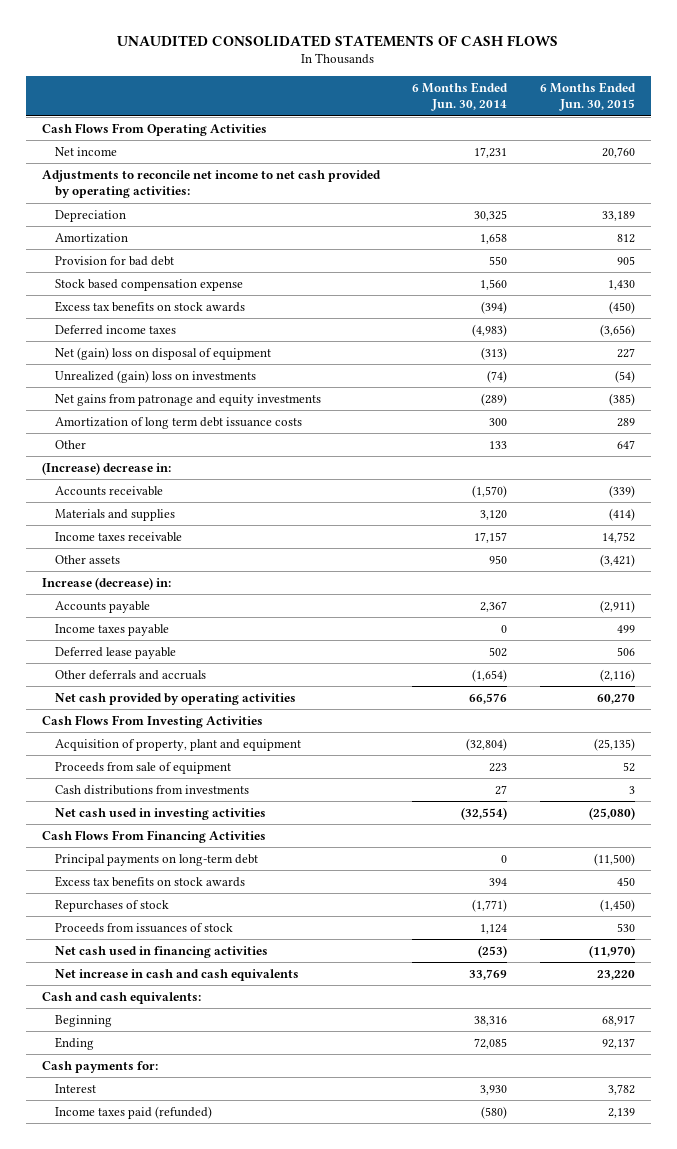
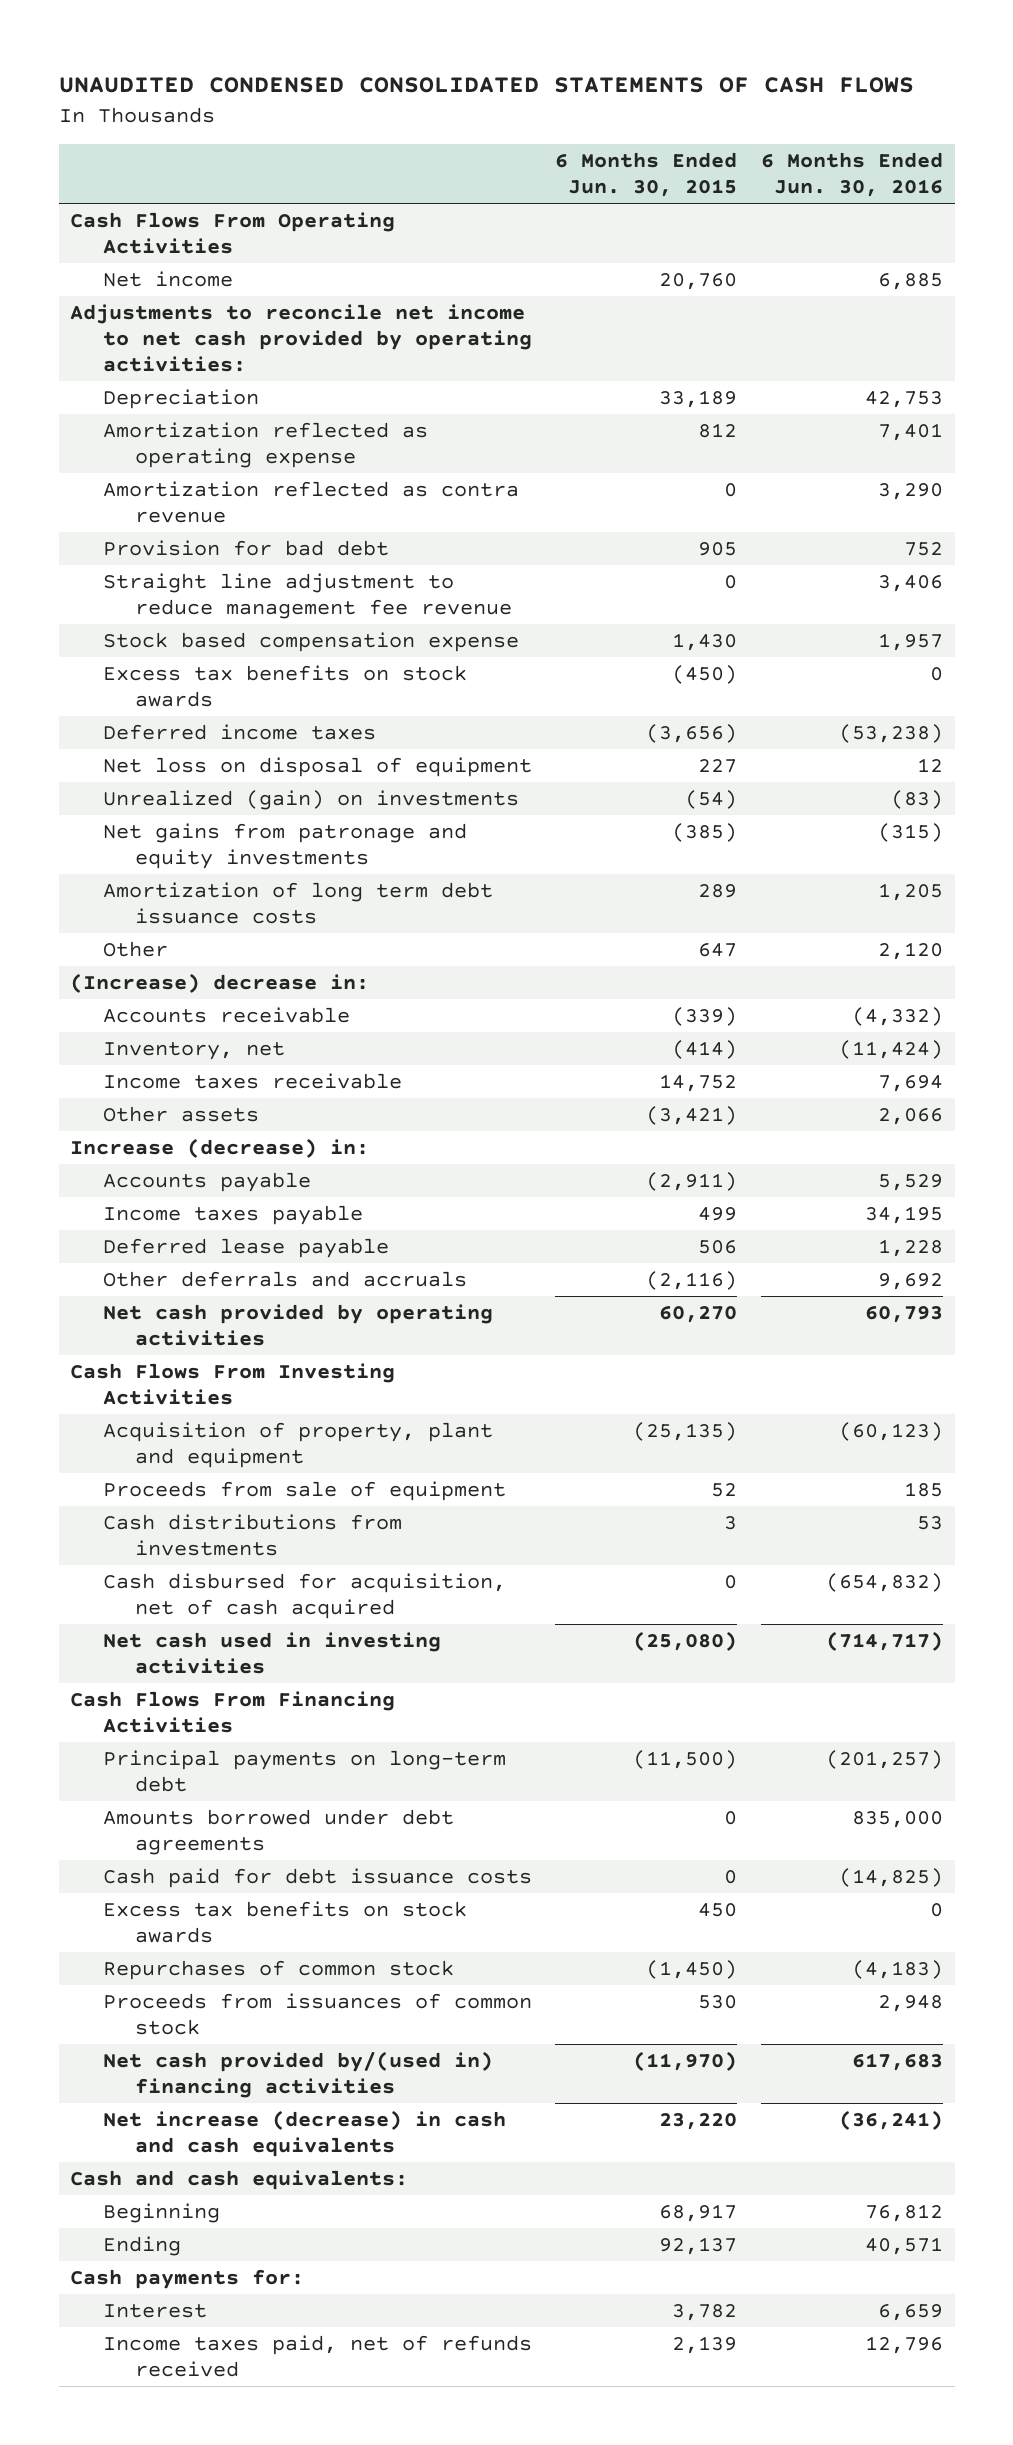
[117,34,559,47] UNAUDITED CONSOLIDATED STATEMENTS OF CASH FLOWS -> [58,77,914,94] UNAUDITED CONDENSED CONSOLIDATED STATEMENTS OF CASH FLOWS
[412,81,509,112] 6 Months Ended Jun. 30, 2014 -> none
none -> [760,151,943,198] 6 Months Ended Jun. 30, 2016
[55,232,129,243] Amortization -> [102,422,428,469] Amortization reflected as operating expense
none -> [102,481,519,524] Amortization reflected as contra revenue
none -> [102,573,512,620] Straight line adjustment to reduce management fee revenue
[55,346,272,360] Net (gain) loss on disposal of equipment -> [102,757,532,778] Net loss on disposal of equipment
[55,369,257,383] Unrealized (gain) loss on investments -> [102,790,519,811] Unrealized (gain) on investments
[55,508,176,521] Materials and supplies -> [102,1042,285,1061] Inventory, net
none -> [102,1573,506,1620] Cash disbursed for acquisition, net of cash acquired
none -> [102,1809,454,1856] Amounts borrowed under debt agreements
none -> [102,1868,532,1889] Cash paid for debt issuance costs
[55,899,170,912] Repurchases of stock -> [102,1960,454,1981] Repurchases of common stock
[55,922,234,933] Proceeds from issuances of stock -> [102,1993,532,2036] Proceeds from issuances of common stock
[55,945,269,958] Net cash used in financing activities -> [102,2051,493,2099] Net cash provided by/(used in) financing activities
[55,968,300,981] Net increase in cash and cash equivalents -> [102,2110,506,2158] Net increase (decrease) in cash and cash equivalents
[55,1105,213,1119] Income taxes paid (refunded) -> [102,2335,532,2378] Income taxes paid, net of refunds received

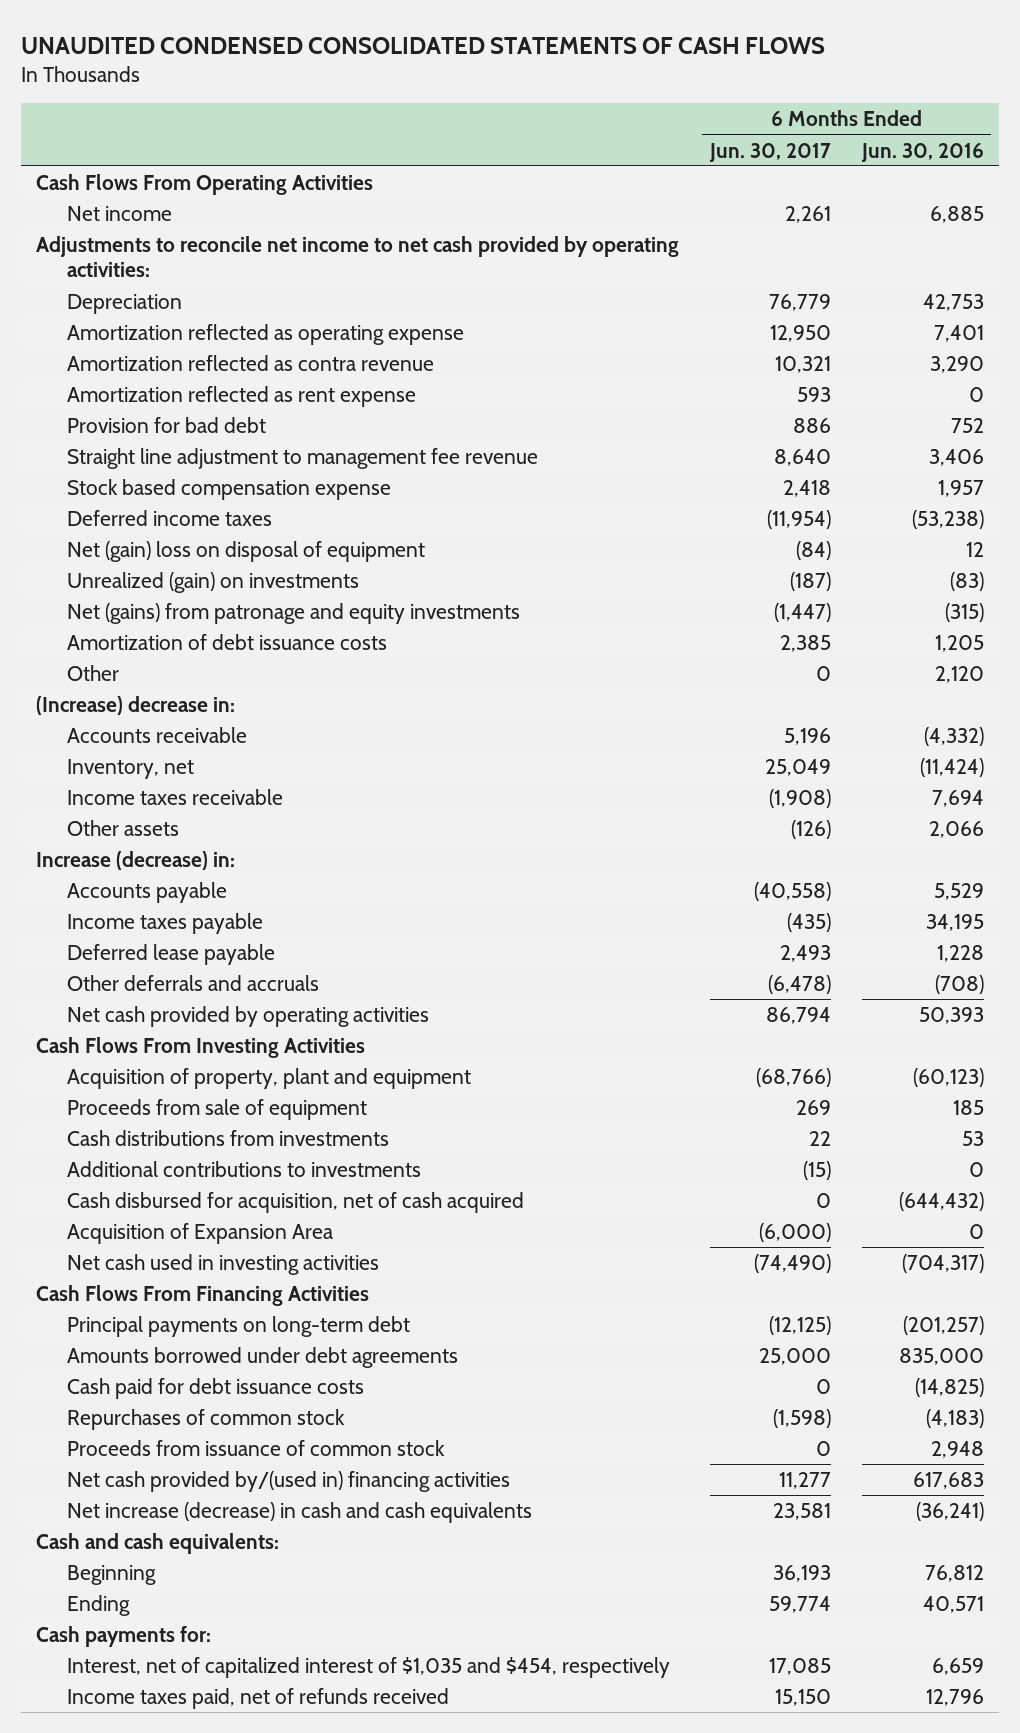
[555,151,738,198] 6 Months Ended Jun. 30, 2015 -> none
none -> [709,142,832,162] Jun. 30, 2017
none -> [67,386,417,408] Amortization reflected as rent expense
[102,573,512,620] Straight line adjustment to reduce management fee revenue -> [67,448,539,470] Straight line adjustment to management fee revenue
[102,665,467,708] Excess tax benefits on stock awards -> none
[102,757,532,778] Net loss on disposal of equipment -> [67,541,426,563] Net (gain) loss on disposal of equipment
[102,823,467,870] Net gains from patronage and equity investments -> [67,603,521,625] Net (gains) from patronage and equity investments
[102,882,493,925] Amortization of long term debt issuance costs -> [67,634,388,651] Amortization of debt issuance costs
[877,1273,943,1291] 9,692 -> [934,975,984,995] (708)
[864,1306,943,1324] 60,793 -> [918,1007,984,1025] 50,393
none -> [67,1161,422,1178] Additional contributions to investments
[825,1573,943,1593] (654,832) -> [898,1192,984,1212] (644,432)
none -> [67,1223,334,1245] Acquisition of Expansion Area
[825,1631,943,1652] (714,717) -> [901,1254,984,1274] (704,317)
[102,1901,467,1944] Excess tax benefits on stock awards -> none
[102,1993,532,2036] Proceeds from issuances of common stock -> [67,1440,446,1457] Proceeds from issuance of common stock
[102,2304,207,2319] Interest -> [67,1657,671,1679] Interest, net of capitalized interest of $1,035 and $454, respectively

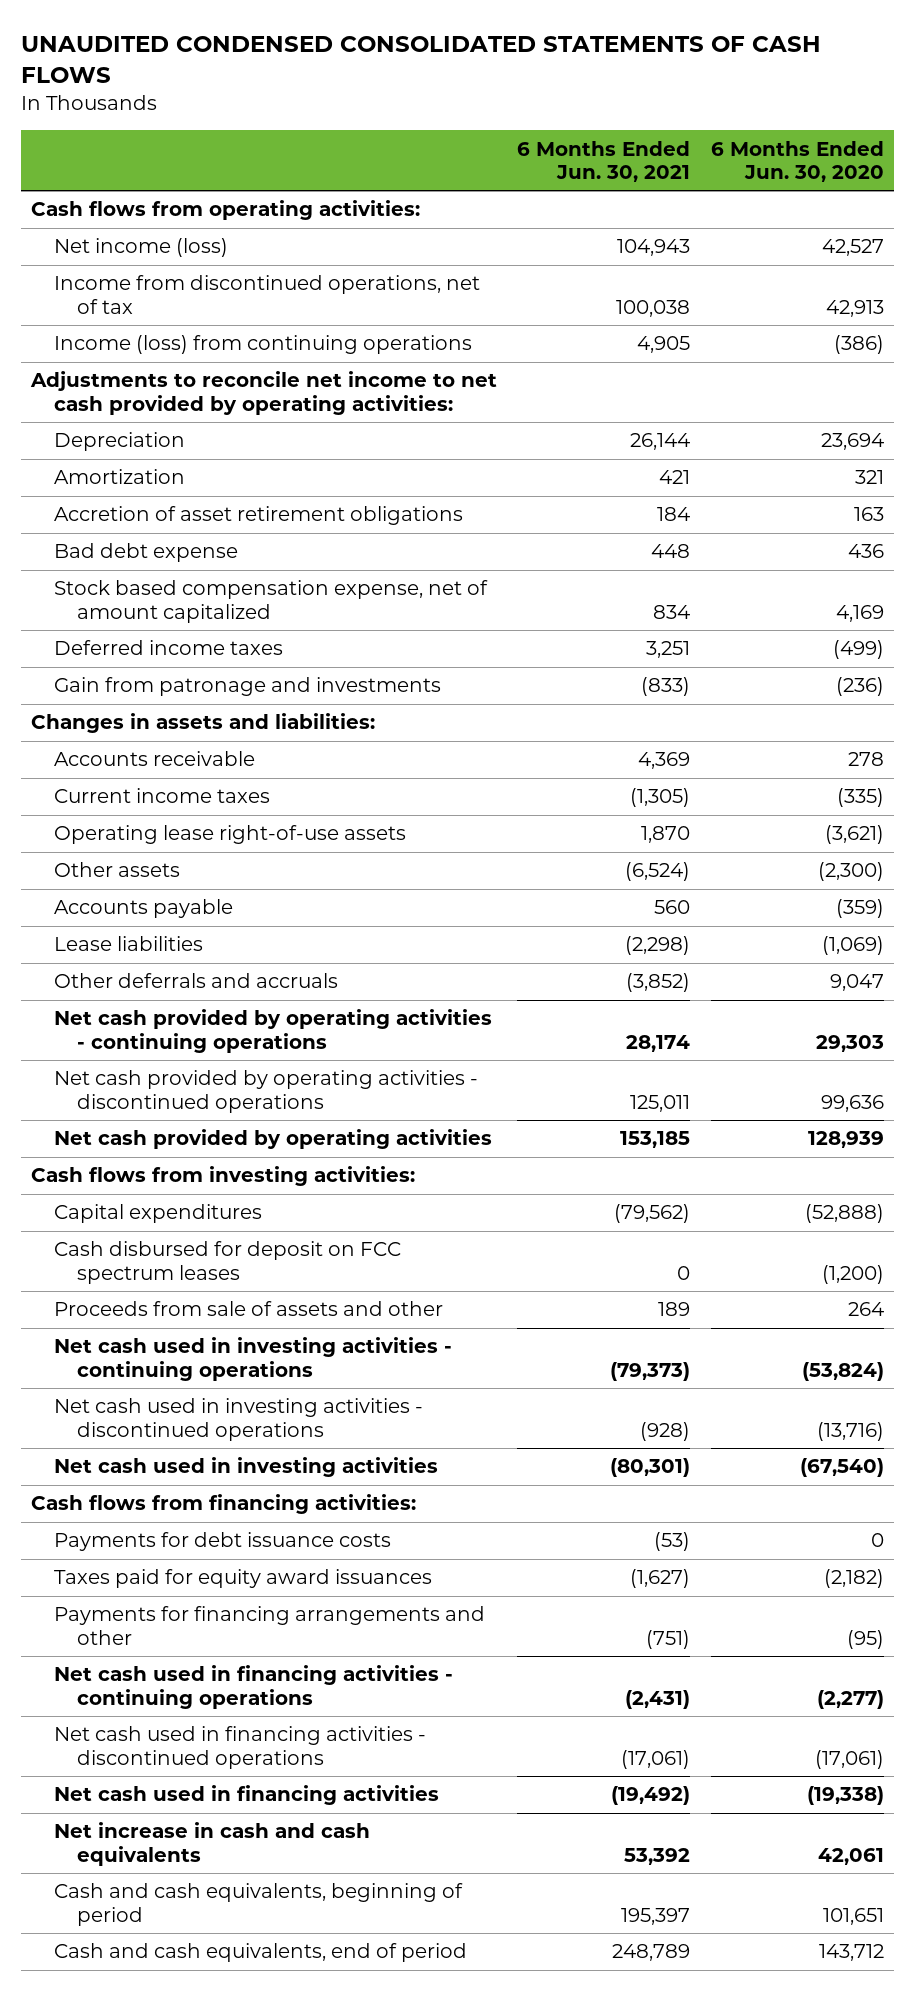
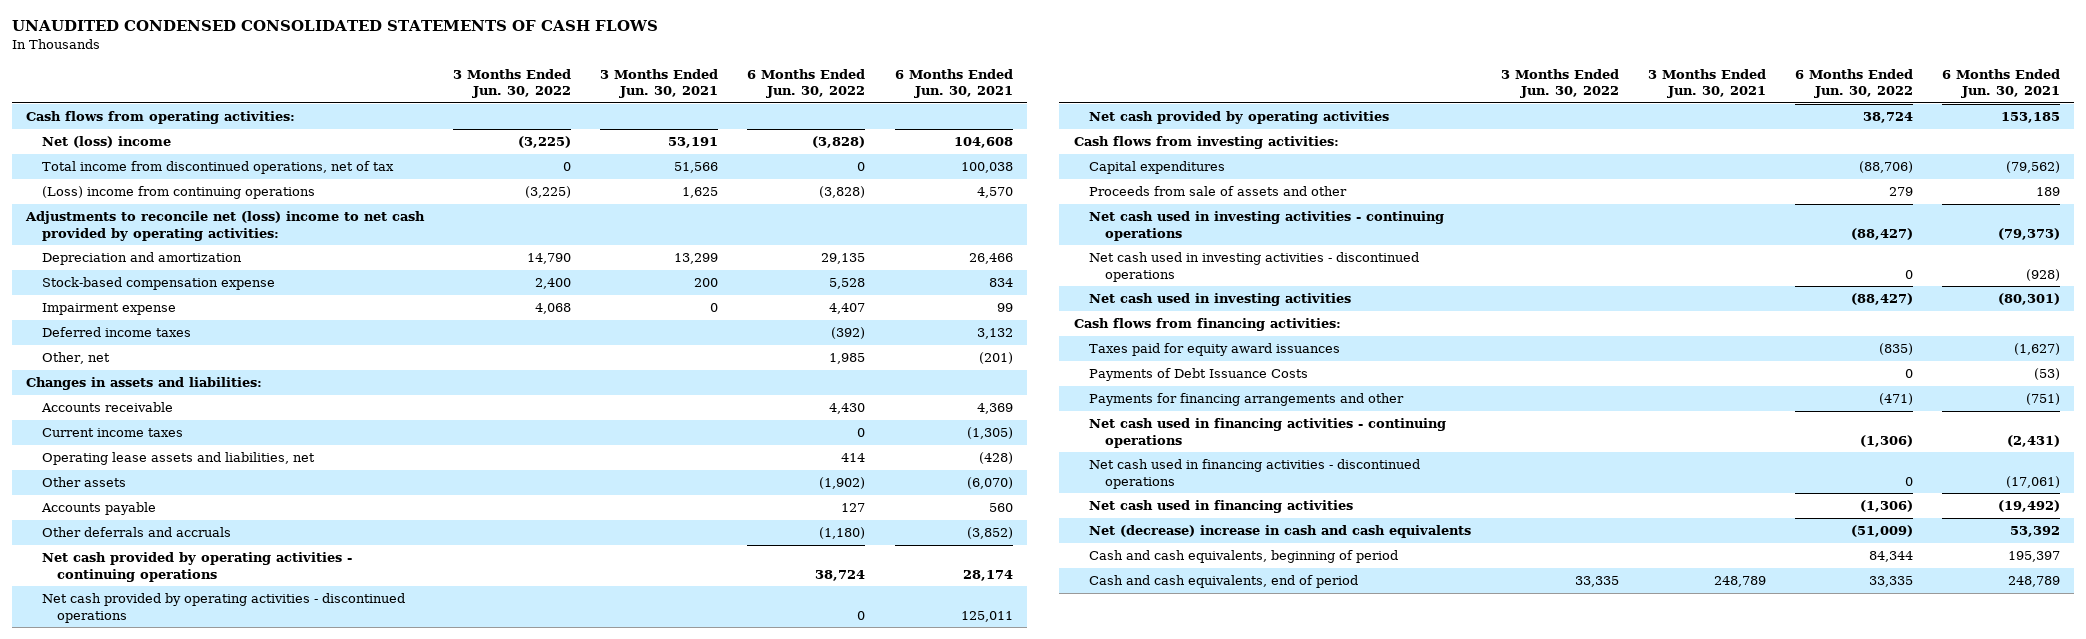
[710,140,884,182] 6 Months Ended Jun. 30, 2020 -> none
none -> [453,68,572,98] 3 Months Ended Jun. 30, 2022
none -> [600,68,719,98] 3 Months Ended Jun. 30, 2021
none -> [747,68,866,98] 6 Months Ended Jun. 30, 2022
[54,432,186,452] Depreciation -> none
[54,469,186,485] Amortization -> none
[54,506,464,526] Accretion of asset retirement obligations -> none
[54,543,239,563] Bad debt expense -> none
[54,677,442,697] Gain from patronage and investments -> none
[54,238,229,258] Net income (loss) -> [41,136,171,149] Net (loss) income
[617,239,691,257] 104,943 -> [953,137,1013,149] 104,608
[54,275,481,314] Income from discontinued operations, net of tax -> [41,161,394,175] Total income from discontinued operations, net of tax
[54,335,473,355] Income (loss) from continuing operations -> [41,186,315,200] (Loss) income from continuing operations
[637,336,691,354] 4,905 -> [976,187,1013,199] 4,570
[29,371,497,415] Adjustments to reconcile net income to net cash provided by operating activities: -> [25,211,426,241] Adjustments to reconcile net (loss) income to net cash provided by operating activities:
none -> [41,252,242,266] Depreciation and amortization
[54,580,489,623] Stock based compensation expense, net of amount capitalized -> [41,277,275,291] Stock-based compensation expense
none -> [41,303,176,316] Impairment expense
[646,641,691,659] 3,251 -> [976,328,1013,340] 3,132
none -> [41,352,110,365] Other, net
[54,825,407,845] Operating lease right-of-use assets -> none
none -> [41,452,315,466] Operating lease assets and liabilities, net
[625,862,691,882] (6,524) -> [966,477,1013,490] (6,070)
[54,936,204,952] Lease liabilities -> none
[54,1241,402,1284] Cash disbursed for deposit on FCC spectrum leases -> none
[54,1532,392,1552] Payments for debt issuance costs -> none
none -> [1089,368,1309,382] Payments of Debt Issuance Costs
[54,1822,371,1866] Net increase in cash and cash equivalents -> [1089,525,1472,539] Net (decrease) increase in cash and cash equivalents

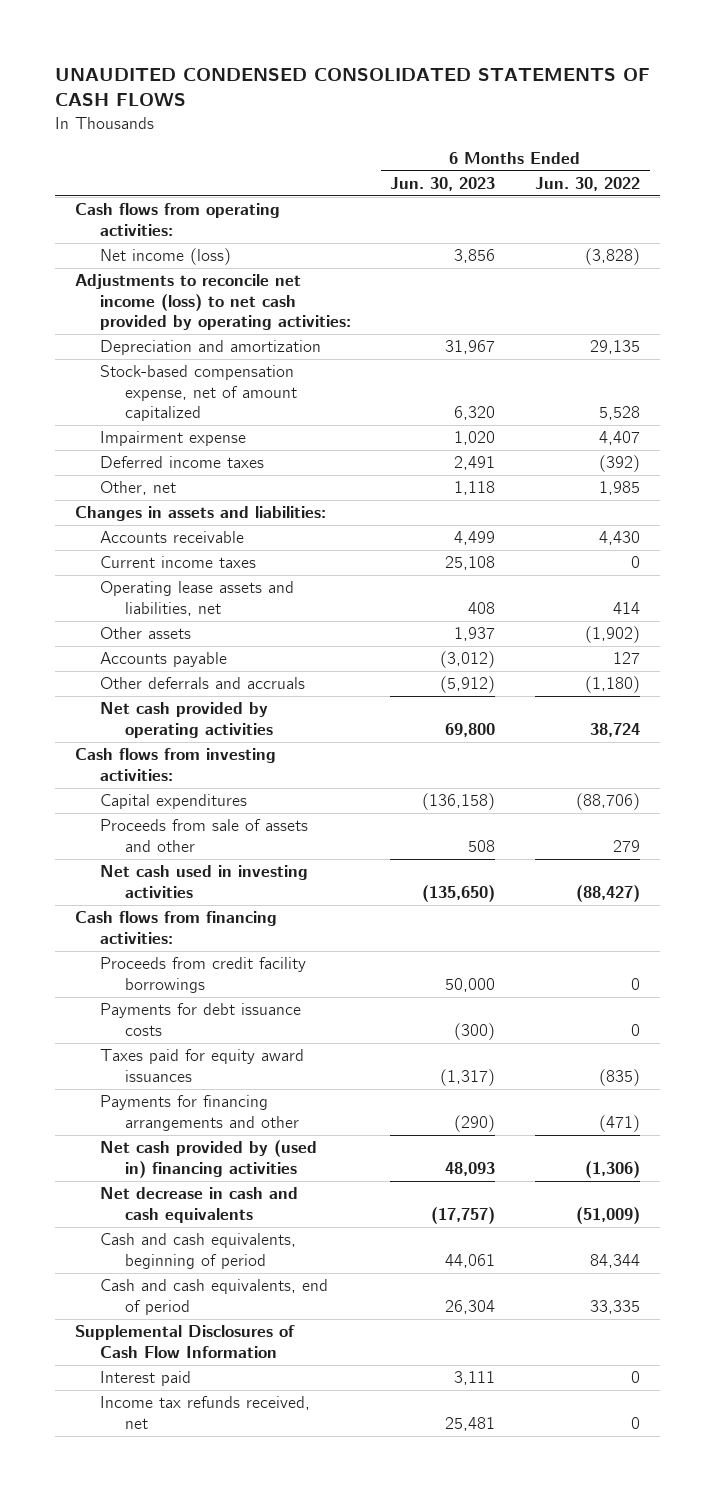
[453,68,572,98] 3 Months Ended Jun. 30, 2022 -> none
[600,68,719,98] 3 Months Ended Jun. 30, 2021 -> none
[894,68,1013,98] 6 Months Ended Jun. 30, 2021 -> none
none -> [390,176,496,191] Jun. 30, 2023
[41,161,394,175] Total income from discontinued operations, net of tax -> none
[41,186,315,200] (Loss) income from continuing operations -> none
[41,136,171,149] Net (loss) income -> [99,248,231,266] Net income (loss)
[25,211,426,241] Adjustments to reconcile net (loss) income to net cash provided by operating activities: -> [74,274,351,331] Adjustments to reconcile net income (loss) to net cash provided by operating activities:
[41,277,275,291] Stock-based compensation expense -> [99,365,297,422] Stock-based compensation expense, net of amount capitalized
[41,552,352,582] Net cash provided by operating activities - continuing operations -> none
[41,593,405,623] Net cash provided by operating activities - discontinued operations -> none
[1089,211,1445,241] Net cash used in investing activities - continuing operations -> none
[1089,252,1420,282] Net cash used in investing activities - discontinued operations -> none
none -> [99,957,306,993] Proceeds from credit facility borrowings
none -> [99,1003,301,1036] Payments for debt issuance costs
[1089,368,1309,382] Payments of Debt Issuance Costs -> none
[1089,418,1447,448] Net cash used in financing activities - continuing operations -> none
[1089,459,1421,489] Net cash used in financing activities - discontinued operations -> none
[1089,500,1354,514] Net cash used in financing activities -> [99,1140,317,1178] Net cash provided by (used in) financing activities
[1089,525,1472,539] Net (decrease) increase in cash and cash equivalents -> [99,1187,298,1223] Net decrease in cash and cash equivalents
none -> [74,1325,295,1358] Supplemental Disclosures of Cash Flow Information
none -> [99,1371,191,1387] Interest paid
none -> [99,1396,310,1429] Income tax refunds received, net

